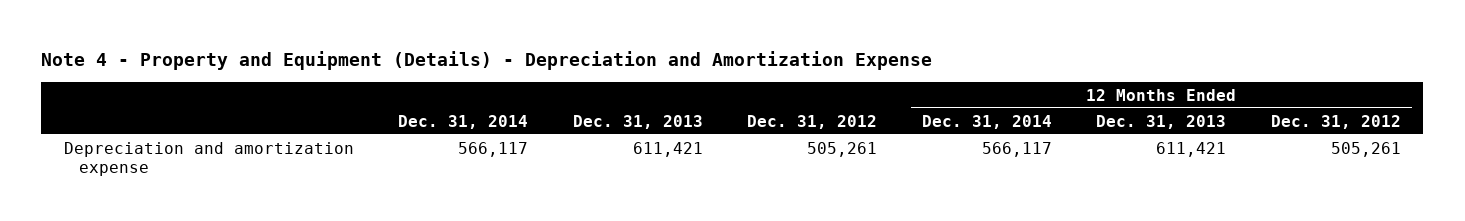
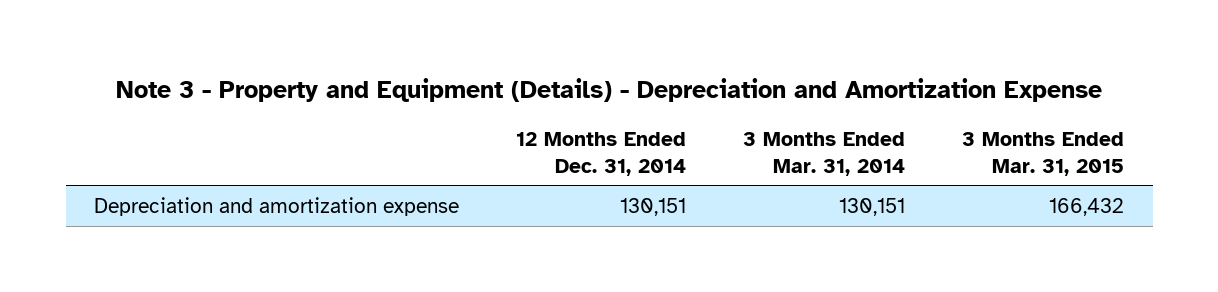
[41,51,933,71] Note 4 - Property and Equipment (Details) - Depreciation and Amortization Expense -> [116,78,1103,103] Note 3 - Property and Equipment (Details) - Depreciation and Amortization Expense
[398,114,529,129] Dec. 31, 2014 -> none
[572,114,703,129] Dec. 31, 2013 -> none
[747,114,878,129] Dec. 31, 2012 -> none
[1096,114,1227,129] Dec. 31, 2013 -> none
[1271,114,1402,129] Dec. 31, 2012 -> none
none -> [743,132,906,176] 3 Months Ended Mar. 31, 2014
none -> [962,132,1125,176] 3 Months Ended Mar. 31, 2015
[981,141,1052,157] 566,117 -> [620,198,687,217] 130,151

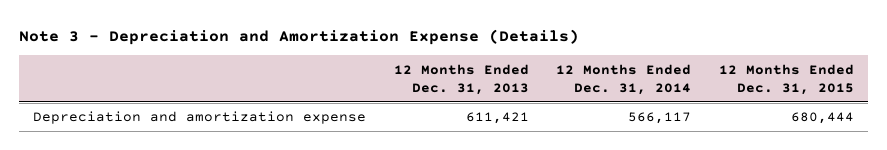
[116,78,1103,103] Note 3 - Property and Equipment (Details) - Depreciation and Amortization Expense -> [19,29,580,46] Note 3 - Depreciation and Amortization Expense (Details)
[743,132,906,176] 3 Months Ended Mar. 31, 2014 -> none
[962,132,1125,176] 3 Months Ended Mar. 31, 2015 -> none
none -> [393,63,529,96] 12 Months Ended Dec. 31, 2013
none -> [718,63,854,96] 12 Months Ended Dec. 31, 2015
[620,198,687,217] 130,151 -> [628,112,692,125] 566,117

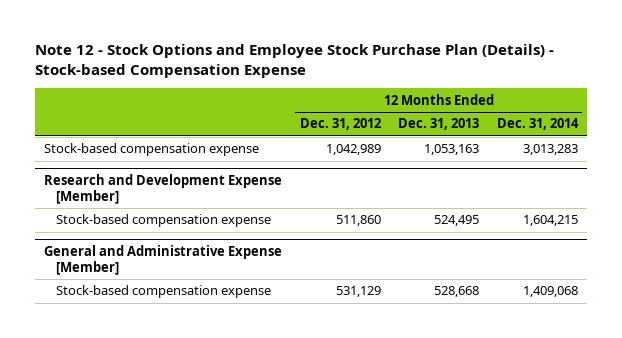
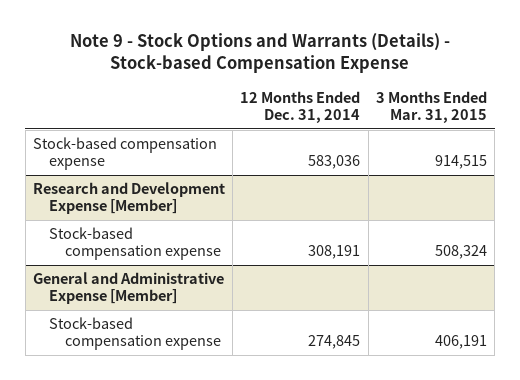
[35,44,555,79] Note 12 - Stock Options and Employee Stock Purchase Plan (Details) - Stock-based Compensation Expense -> [69,33,450,74] Note 9 - Stock Options and Warrants (Details) - Stock-based Compensation Expense
[299,118,381,131] Dec. 31, 2012 -> none
[398,118,480,131] Dec. 31, 2013 -> none
none -> [375,90,487,124] 3 Months Ended Mar. 31, 2015
[522,144,578,156] 3,013,283 -> [308,155,361,170] 583,036
[522,215,578,227] 1,604,215 -> [308,245,361,260] 308,191
[522,286,578,298] 1,409,068 -> [308,335,361,350] 274,845

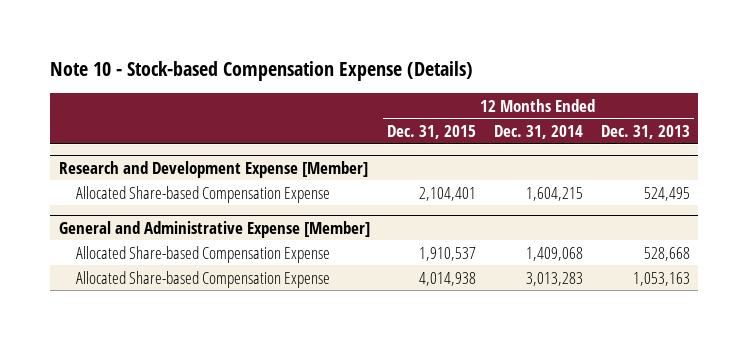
[69,33,450,74] Note 9 - Stock Options and Warrants (Details) - Stock-based Compensation Expense -> [49,61,473,82] Note 10 - Stock-based Compensation Expense (Details)
[375,90,487,124] 3 Months Ended Mar. 31, 2015 -> none
none -> [387,125,477,140] Dec. 31, 2015
none -> [600,125,690,140] Dec. 31, 2013
[32,136,217,171] Stock-based compensation expense -> none
[48,226,221,261] Stock-based compensation expense -> [75,185,330,203] Allocated Share-based Compensation Expense
[308,245,361,260] 308,191 -> [525,186,583,201] 1,604,215
[48,316,221,351] Stock-based compensation expense -> [75,245,330,263] Allocated Share-based Compensation Expense
[308,335,361,350] 274,845 -> [525,246,583,261] 1,409,068
none -> [75,270,330,288] Allocated Share-based Compensation Expense

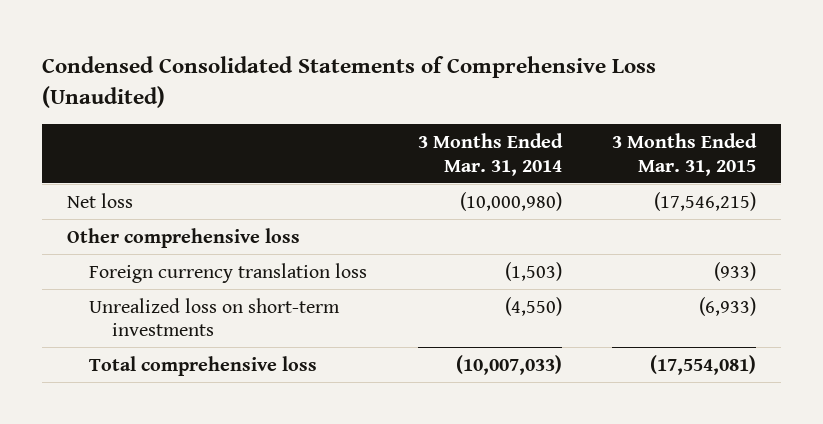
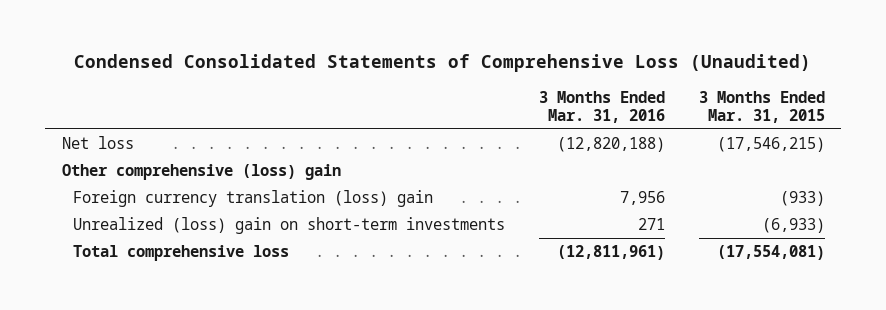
[417,133,563,176] 3 Months Ended Mar. 31, 2014 -> none
none -> [538,90,665,123] 3 Months Ended Mar. 31, 2016
[66,227,300,248] Other comprehensive loss -> [61,163,341,180] Other comprehensive (loss) gain
[89,262,368,283] Foreign currency translation loss -> [72,189,433,207] Foreign currency translation (loss) gain
[89,297,341,337] Unrealized loss on short-term investments -> [72,216,505,234] Unrealized (loss) gain on short-term investments

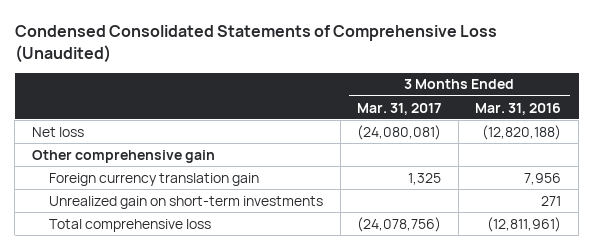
[698,90,825,123] 3 Months Ended Mar. 31, 2015 -> none
none -> [357,102,442,115] Mar. 31, 2017
[61,163,341,180] Other comprehensive (loss) gain -> [31,149,215,163] Other comprehensive gain
[72,189,433,207] Foreign currency translation (loss) gain -> [49,172,260,186] Foreign currency translation gain
[72,216,505,234] Unrealized (loss) gain on short-term investments -> [49,195,324,209] Unrealized gain on short-term investments

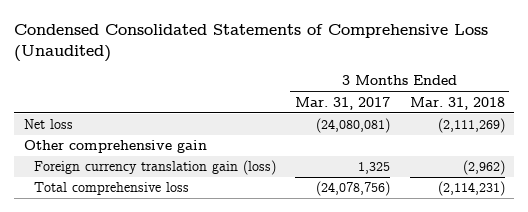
[475,102,562,115] Mar. 31, 2016 -> none
none -> [409,96,505,110] Mar. 31, 2018
[49,195,324,209] Unrealized gain on short-term investments -> none
[49,172,260,186] Foreign currency translation gain -> [33,160,276,176] Foreign currency translation gain (loss)

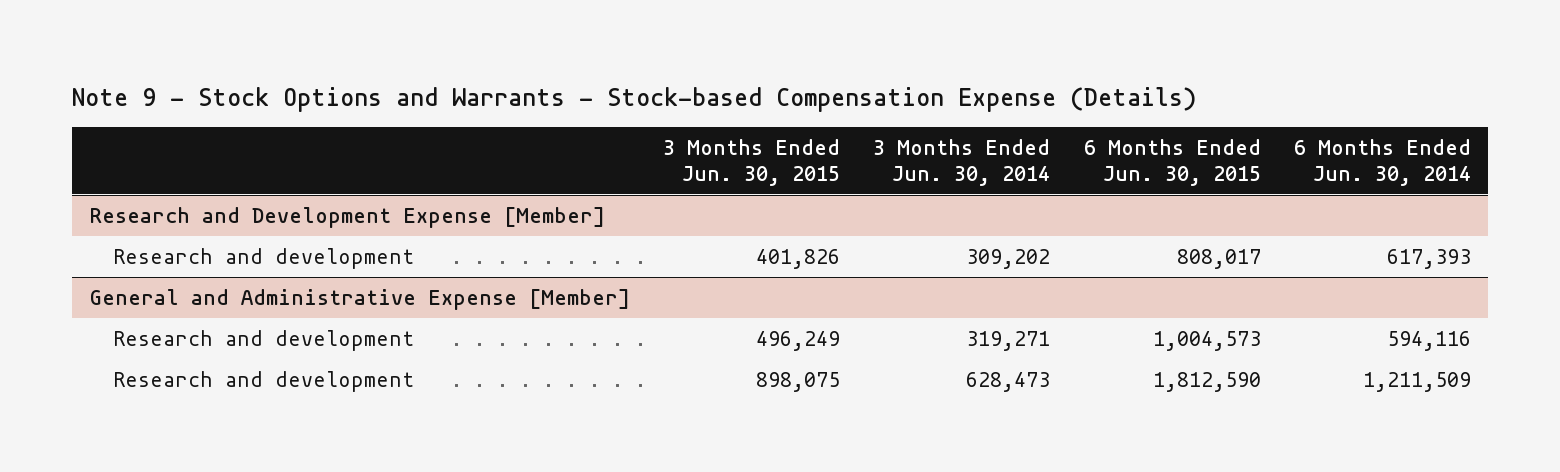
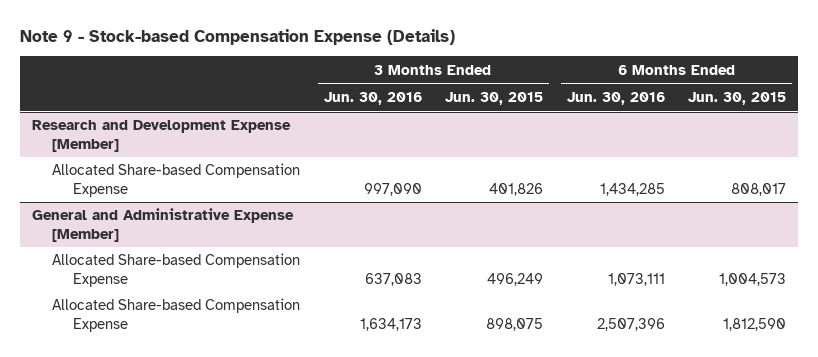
[72,86,1198,112] Note 9 - Stock Options and Warrants - Stock-based Compensation Expense (Details) -> [19,29,455,46] Note 9 - Stock-based Compensation Expense (Details)
[873,138,1051,186] 3 Months Ended Jun. 30, 2014 -> none
[1294,138,1472,186] 6 Months Ended Jun. 30, 2014 -> none
none -> [323,92,422,106] Jun. 30, 2016
none -> [566,92,665,106] Jun. 30, 2016
[112,247,414,269] Research and development -> [52,163,301,197] Allocated Share-based Compensation Expense
[112,329,414,351] Research and development -> [52,253,301,287] Allocated Share-based Compensation Expense
[112,370,414,392] Research and development -> [52,298,301,332] Allocated Share-based Compensation Expense

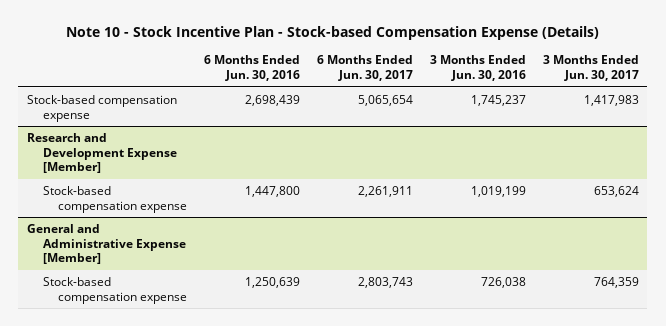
[19,29,455,46] Note 9 - Stock-based Compensation Expense (Details) -> [65,25,599,40] Note 10 - Stock Incentive Plan - Stock-based Compensation Expense (Details)
[445,92,544,106] Jun. 30, 2015 -> none
[688,92,787,106] Jun. 30, 2015 -> none
none -> [317,55,414,82] 6 Months Ended Jun. 30, 2017
none -> [542,55,639,82] 3 Months Ended Jun. 30, 2017
none -> [26,95,177,122] Stock-based compensation expense
[52,163,301,197] Allocated Share-based Compensation Expense -> [42,186,188,213] Stock-based compensation expense
[363,182,422,196] 997,090 -> [470,186,526,198] 1,019,199
[599,182,665,196] 1,434,285 -> [245,186,301,198] 1,447,800
[52,298,301,332] Allocated Share-based Compensation Expense -> none
[52,253,301,287] Allocated Share-based Compensation Expense -> [42,277,188,304] Stock-based compensation expense
[364,272,422,286] 637,083 -> [480,277,526,289] 726,038
[607,272,665,286] 1,073,111 -> [245,277,301,289] 1,250,639

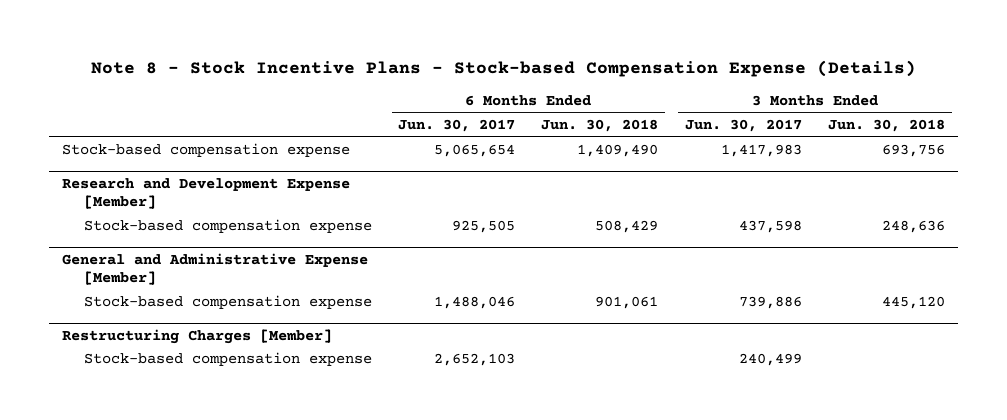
[65,25,599,40] Note 10 - Stock Incentive Plan - Stock-based Compensation Expense (Details) -> [90,60,916,78] Note 8 - Stock Incentive Plans - Stock-based Compensation Expense (Details)
[204,55,301,82] 6 Months Ended Jun. 30, 2016 -> none
[429,55,526,82] 3 Months Ended Jun. 30, 2016 -> none
none -> [541,119,659,133] Jun. 30, 2018
none -> [828,119,946,133] Jun. 30, 2018
[358,186,414,198] 2,261,911 -> [452,220,516,234] 925,505
[593,186,639,198] 653,624 -> [738,220,802,234] 437,598
[358,277,414,289] 2,803,743 -> [434,296,516,310] 1,488,046
[593,277,639,289] 764,359 -> [738,296,802,310] 739,886
none -> [62,328,333,344] Restructuring Charges [Member]
none -> [83,352,372,367] Stock-based compensation expense

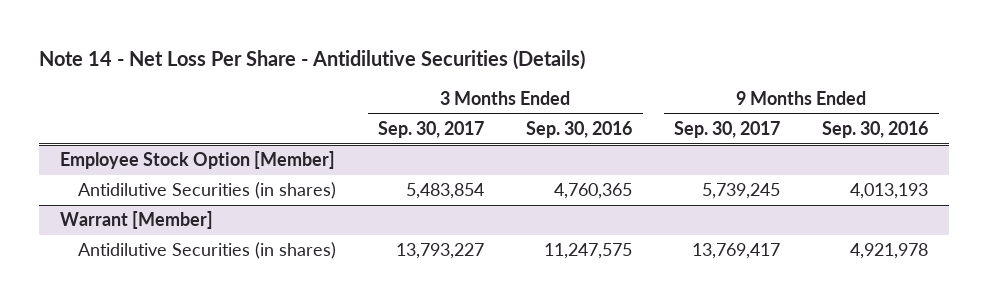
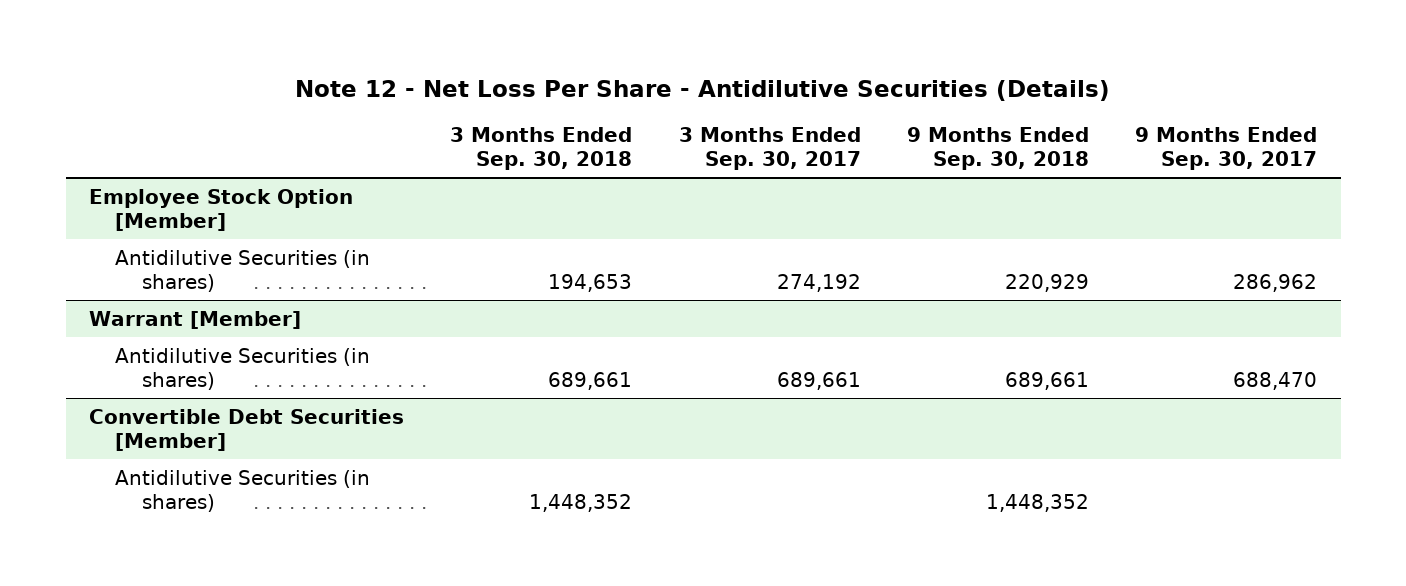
[38,50,585,71] Note 14 - Net Loss Per Share - Antidilutive Securities (Details) -> [295,79,1111,101] Note 12 - Net Loss Per Share - Antidilutive Securities (Details)
[526,121,633,139] Sep. 30, 2016 -> none
[822,121,929,139] Sep. 30, 2016 -> none
none -> [450,127,633,171] 3 Months Ended Sep. 30, 2018
none -> [907,127,1090,171] 9 Months Ended Sep. 30, 2018
[406,183,485,200] 5,483,854 -> [776,273,861,292] 274,192
[702,183,781,200] 5,739,245 -> [1233,273,1318,292] 286,962
[396,243,485,260] 13,793,227 -> [776,371,861,390] 689,661
[692,243,781,260] 13,769,417 -> [1233,371,1318,390] 688,470
none -> [88,408,404,451] Convertible Debt Securities [Member]
none -> [115,469,371,512] Antidilutive Securities (in shares)

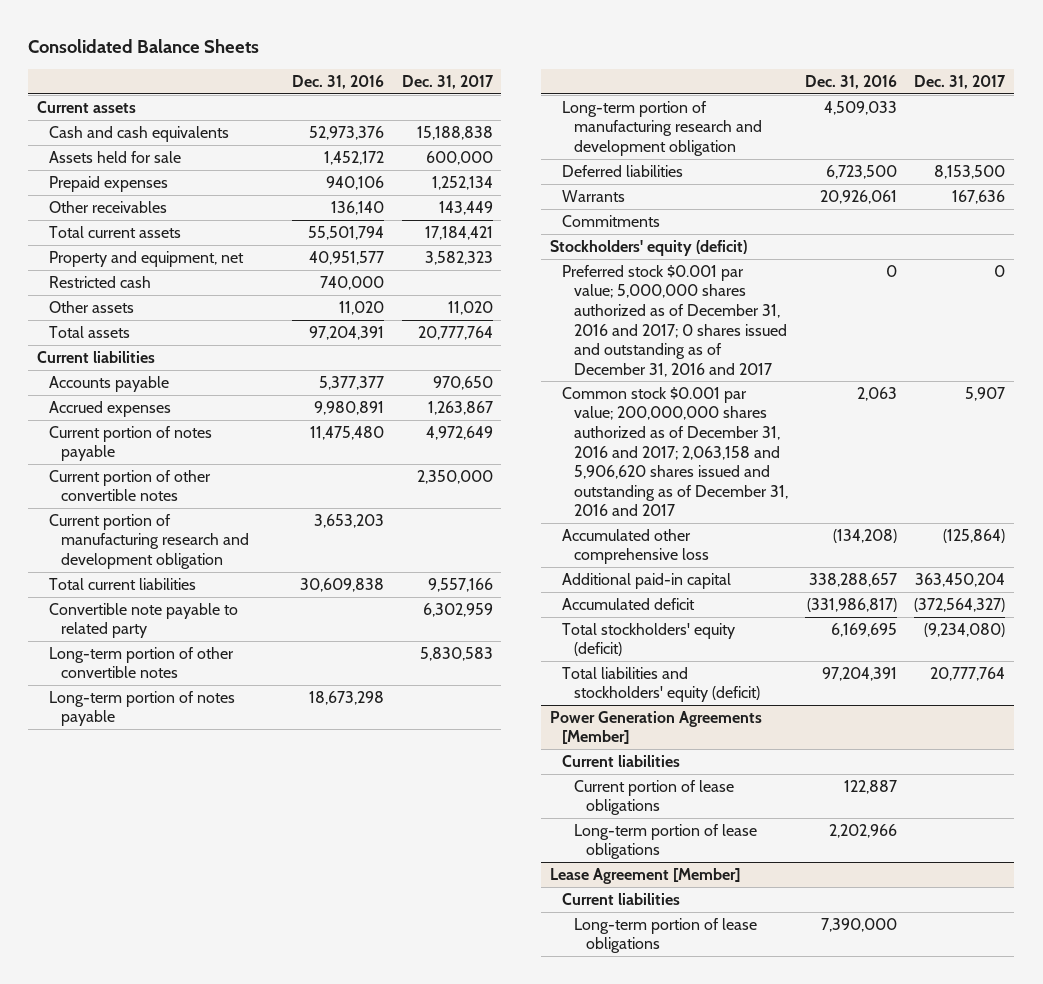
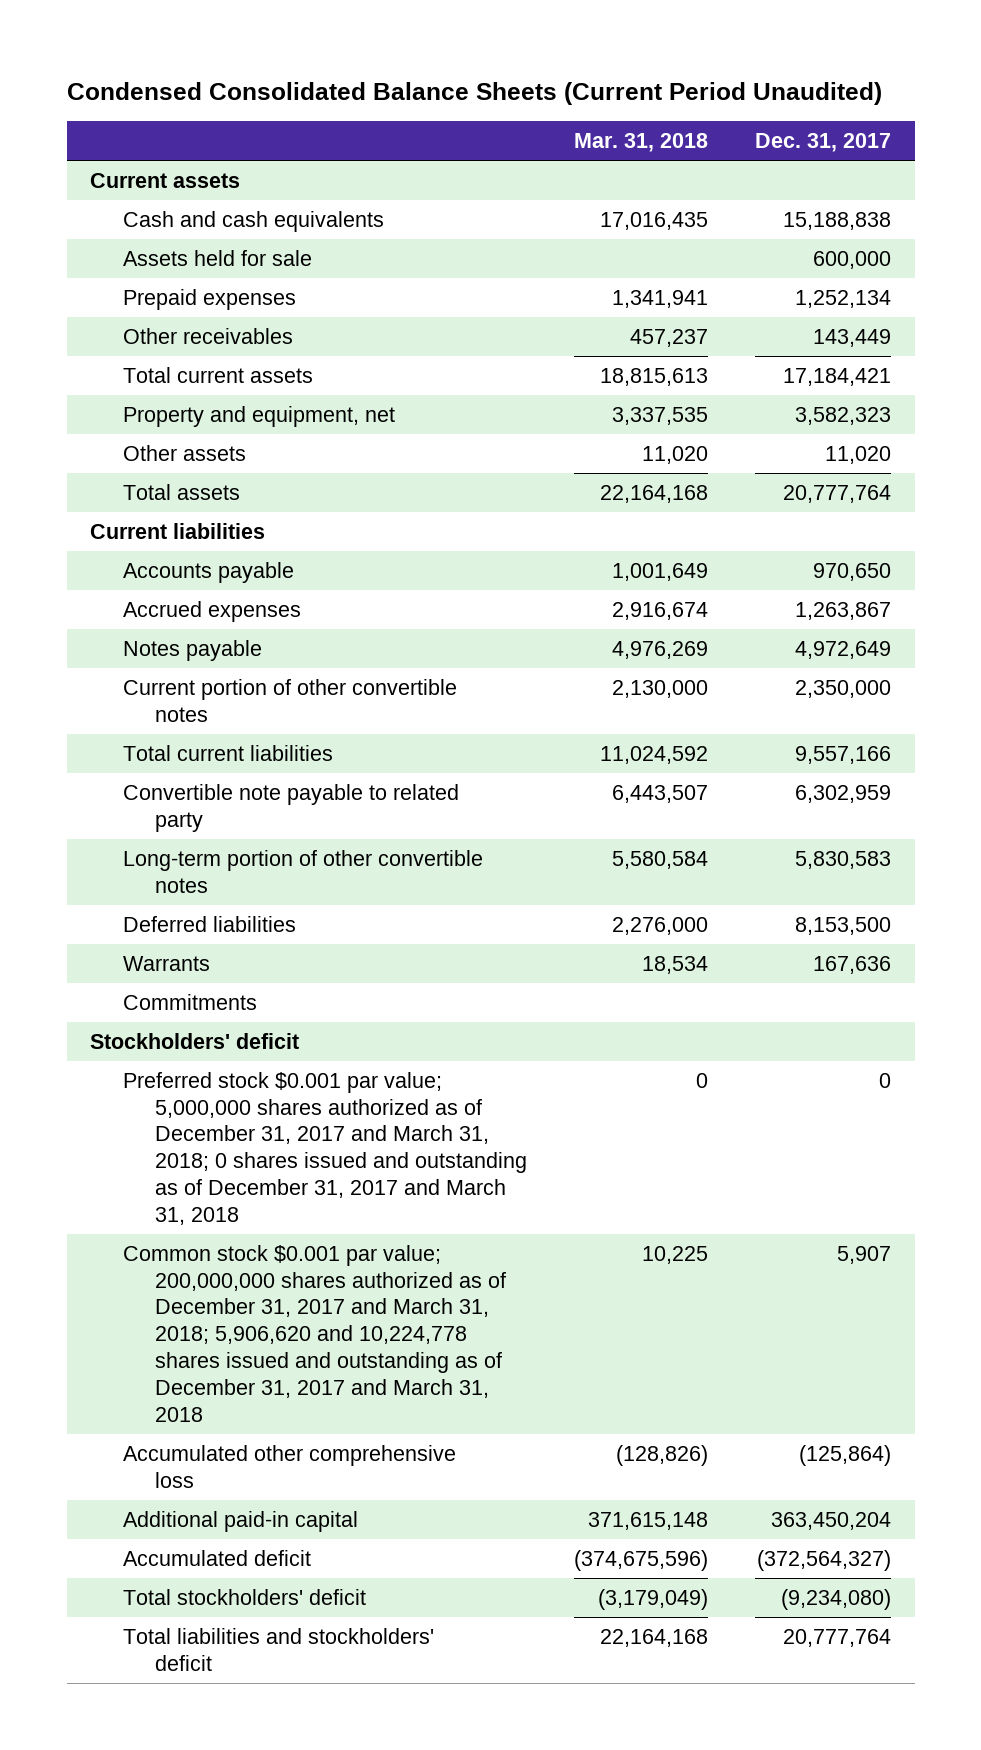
[28,39,260,54] Consolidated Balance Sheets -> [66,82,882,106] Condensed Consolidated Balance Sheets (Current Period Unaudited)
[292,74,385,89] Dec. 31, 2016 -> none
none -> [573,133,708,153] Mar. 31, 2018
[49,275,152,288] Restricted cash -> none
[49,425,213,462] Current portion of notes payable -> [122,639,262,661] Notes payable
[49,513,249,569] Current portion of manufacturing research and development obligation -> none
[49,690,236,727] Long-term portion of notes payable -> none
[561,100,762,156] Long-term portion of manufacturing research and development obligation -> none
[549,239,747,256] Stockholders' equity (deficit) -> [90,1032,300,1049] Stockholders' deficit
[561,264,787,377] Preferred stock $0.001 par value; 5,000,000 shares authorized as of December 31, 2016 and 2017; 0 shares issued and outstanding as of December 31, 2016 and 2017 -> [122,1071,527,1226] Preferred stock $0.001 par value; 5,000,000 shares authorized as of December 31, 2017 and March 31, 2018; 0 shares issued and outstanding as of December 31, 2017 and March 31, 2018
[561,386,788,517] Common stock $0.001 par value; 200,000,000 shares authorized as of December 31, 2016 and 2017; 2,063,158 and 5,906,620 shares issued and outstanding as of December 31, 2016 and 2017 -> [122,1244,506,1422] Common stock $0.001 par value; 200,000,000 shares authorized as of December 31, 2017 and March 31, 2018; 5,906,620 and 10,224,778 shares issued and outstanding as of December 31, 2017 and March 31, 2018
[549,710,762,745] Power Generation Agreements [Member] -> none
[561,754,680,767] Current liabilities -> none
[573,779,734,816] Current portion of lease obligations -> none
[573,823,757,860] Long-term portion of lease obligations -> none
[549,867,740,884] Lease Agreement [Member] -> none
[561,892,680,905] Current liabilities -> none
[573,917,757,954] Long-term portion of lease obligations -> none
[561,622,735,657] Total stockholders' equity (deficit) -> [122,1588,366,1605] Total stockholders' deficit
[561,666,760,703] Total liabilities and stockholders' equity (deficit) -> [122,1627,434,1671] Total liabilities and stockholders' deficit

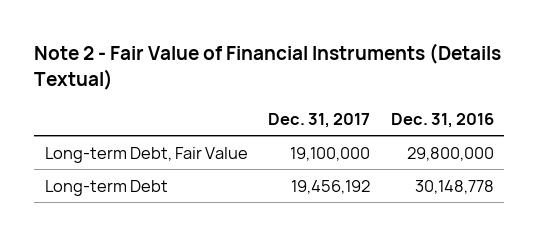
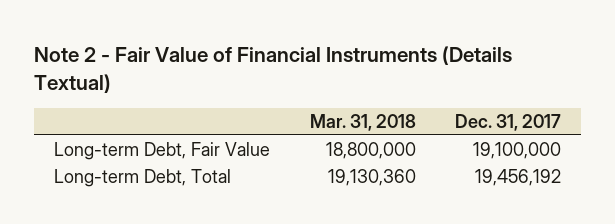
[390,112,494,128] Dec. 31, 2016 -> none
none -> [309,113,416,131] Mar. 31, 2018
[44,179,168,196] Long-term Debt -> [53,169,231,188] Long-term Debt, Total

